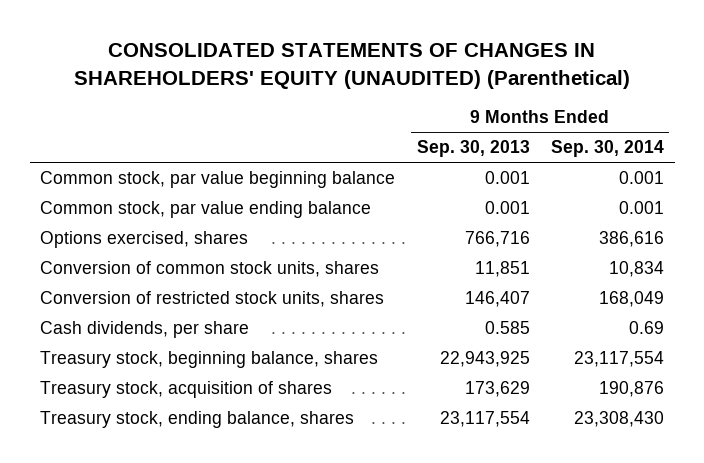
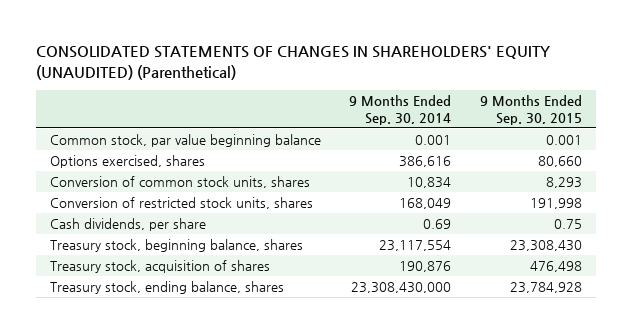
[416,140,530,158] Sep. 30, 2013 -> none
none -> [479,95,582,125] 9 Months Ended Sep. 30, 2015
[40,201,372,219] Common stock, par value ending balance -> none
[574,411,665,428] 23,308,430 -> [351,282,452,294] 23,308,430,000

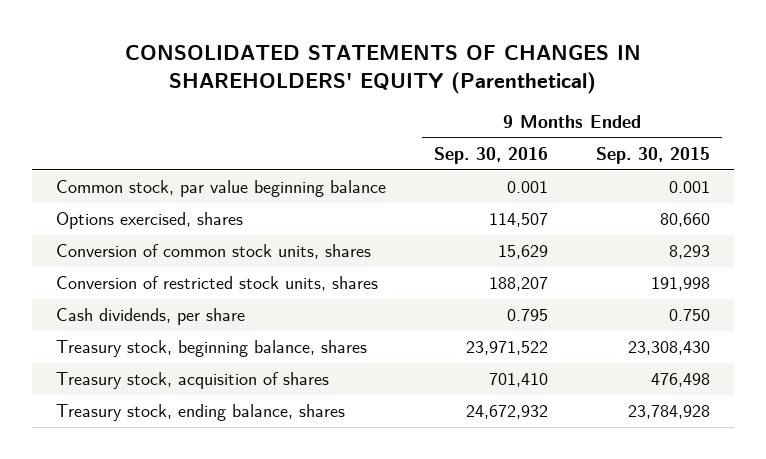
[35,46,550,80] CONSOLIDATED STATEMENTS OF CHANGES IN SHAREHOLDERS' EQUITY (UNAUDITED) (Parenthetical) -> [124,45,641,95] CONSOLIDATED STATEMENTS OF CHANGES IN SHAREHOLDERS' EQUITY (Parenthetical)
[349,95,452,125] 9 Months Ended Sep. 30, 2014 -> none
none -> [433,147,548,165] Sep. 30, 2016
[553,219,582,230] 0.75 -> [668,309,710,322] 0.750

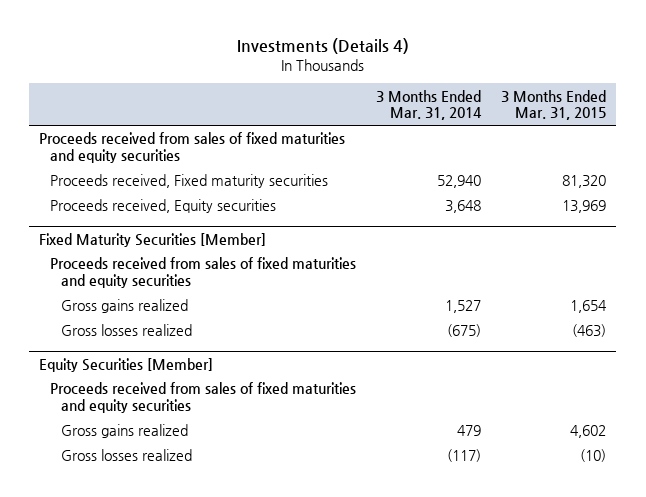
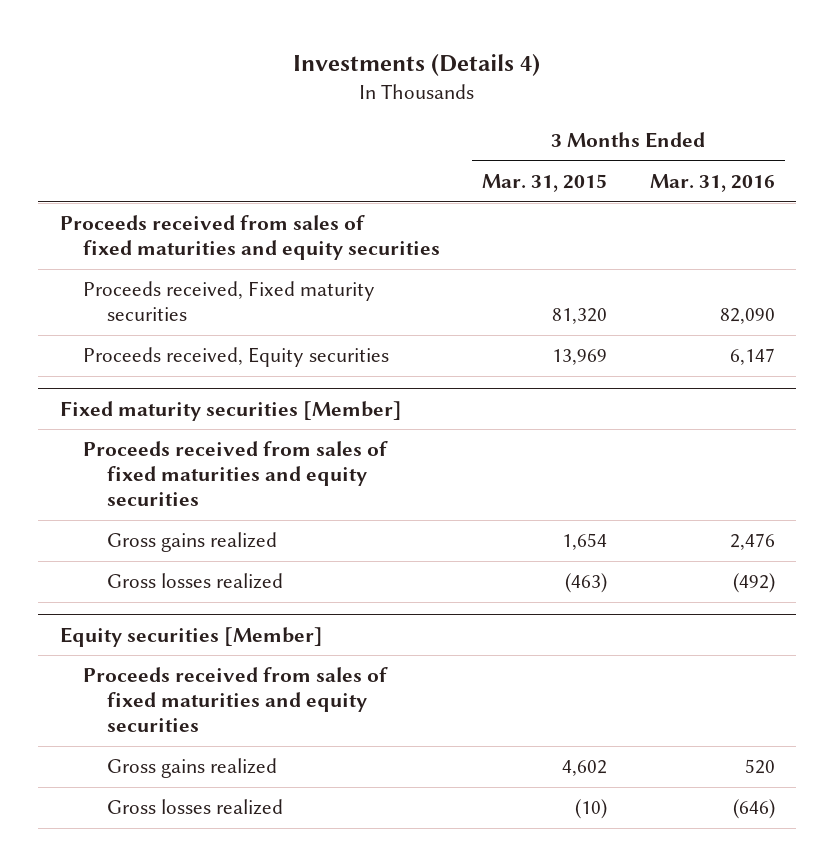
[376,89,483,121] 3 Months Ended Mar. 31, 2014 -> none
none -> [649,174,775,193] Mar. 31, 2016
[39,232,267,247] Fixed Maturity Securities [Member] -> [59,400,402,421] Fixed maturity securities [Member]
[39,357,214,372] Equity Securities [Member] -> [59,626,323,647] Equity securities [Member]

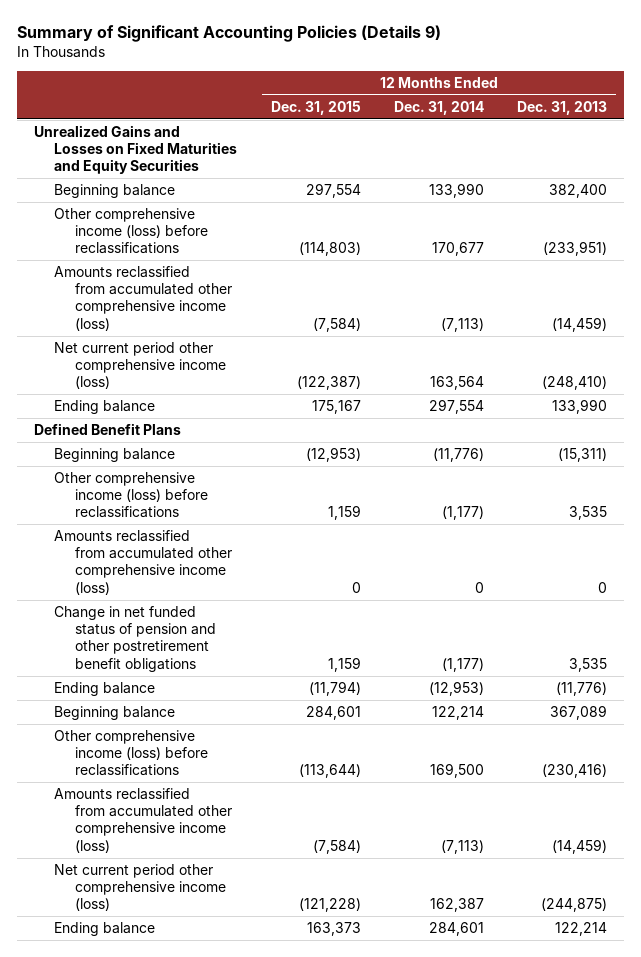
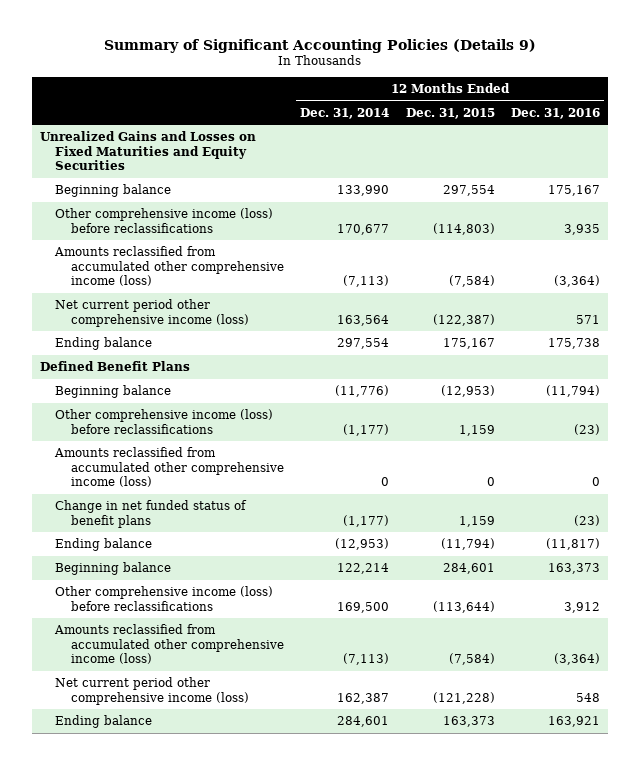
[517,100,608,115] Dec. 31, 2013 -> none
none -> [511,107,601,119] Dec. 31, 2016
[54,606,216,672] Change in net funded status of pension and other postretirement benefit obligations -> [55,500,248,528] Change in net funded status of benefit plans

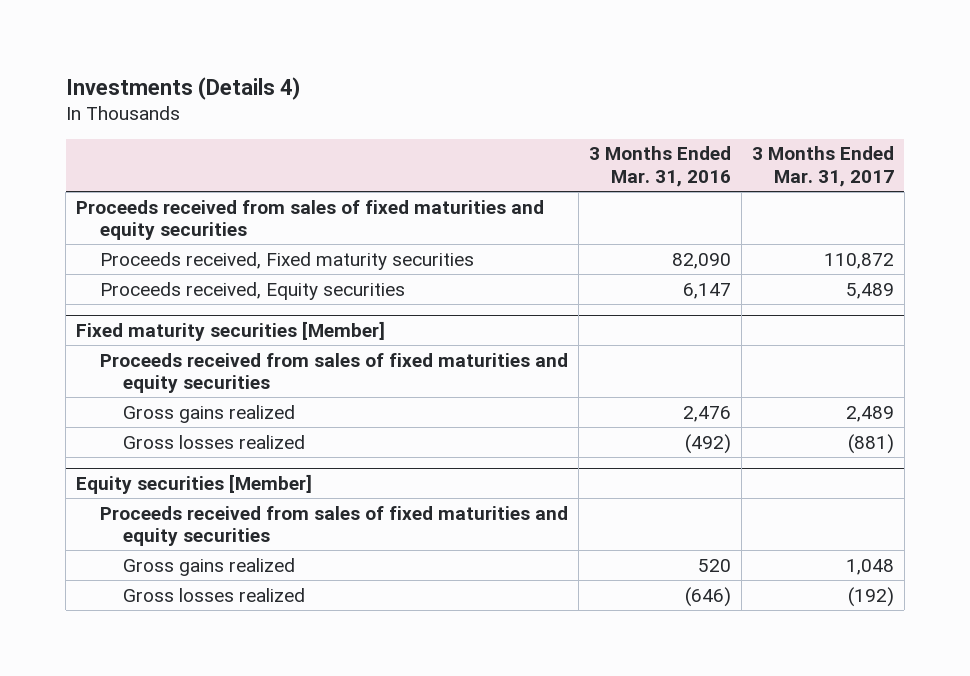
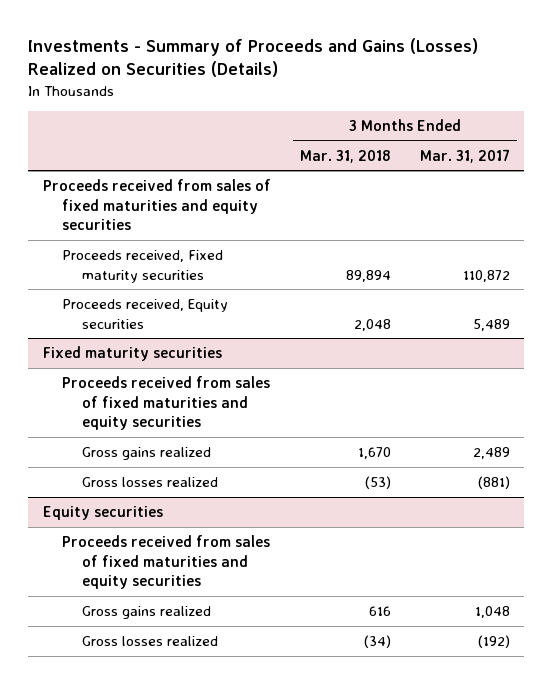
[65,76,300,100] Investments (Details 4) -> [28,37,479,78] Investments - Summary of Proceeds and Gains (Losses) Realized on Securities (Details)
[588,146,731,187] 3 Months Ended Mar. 31, 2016 -> none
none -> [299,149,391,163] Mar. 31, 2018
[76,320,386,341] Fixed maturity securities [Member] -> [42,346,222,362] Fixed maturity securities
[76,473,313,494] Equity securities [Member] -> [42,506,163,521] Equity securities

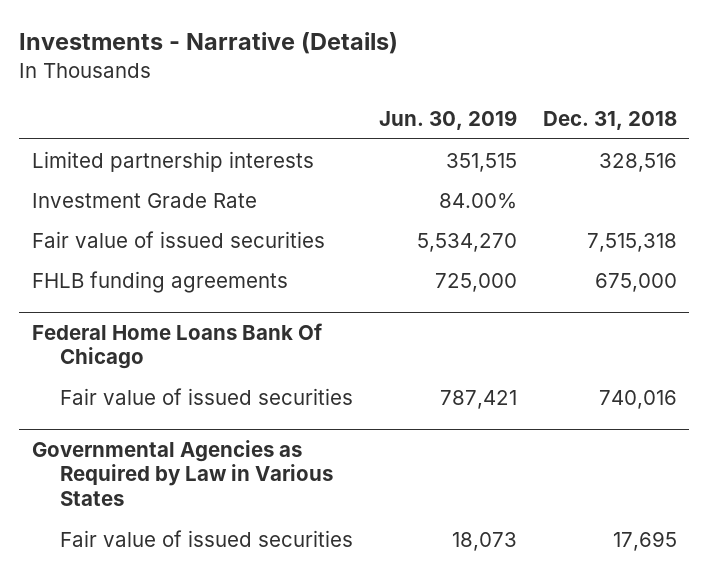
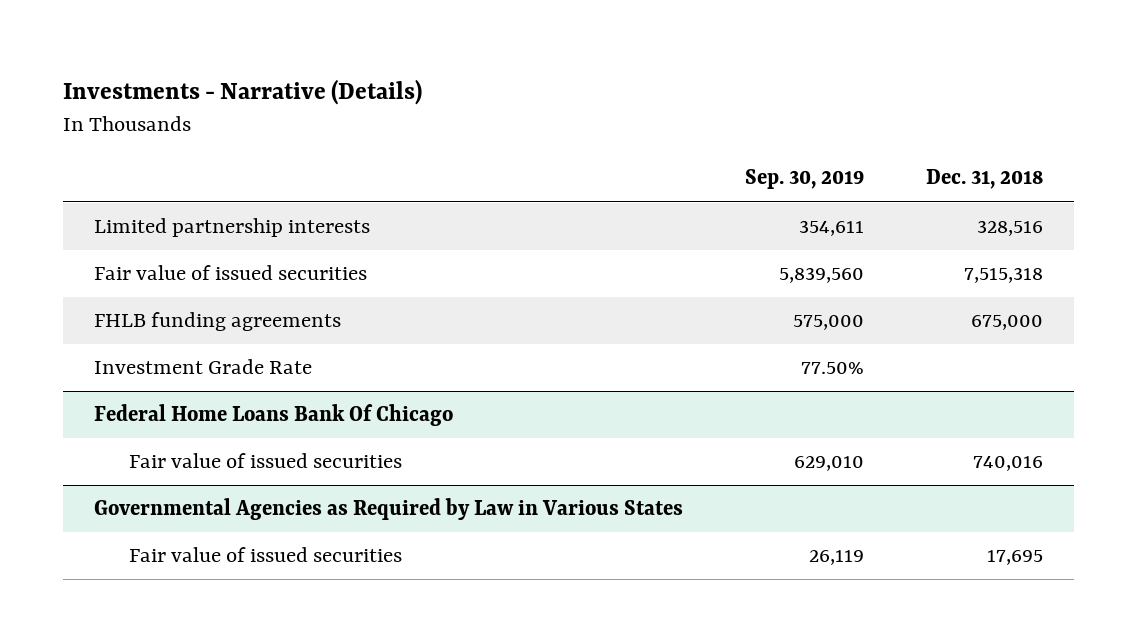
[378,110,517,131] Jun. 30, 2019 -> none
none -> [745,169,865,190] Sep. 30, 2019
[31,192,257,208] Investment Grade Rate -> [94,359,313,375] Investment Grade Rate

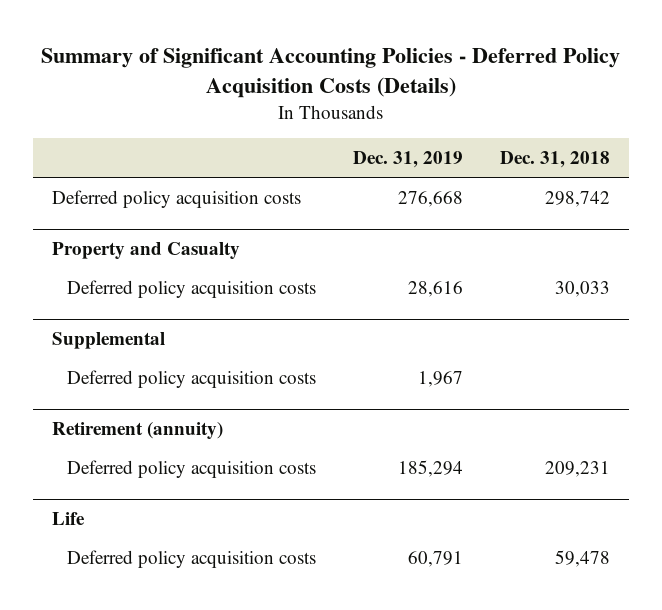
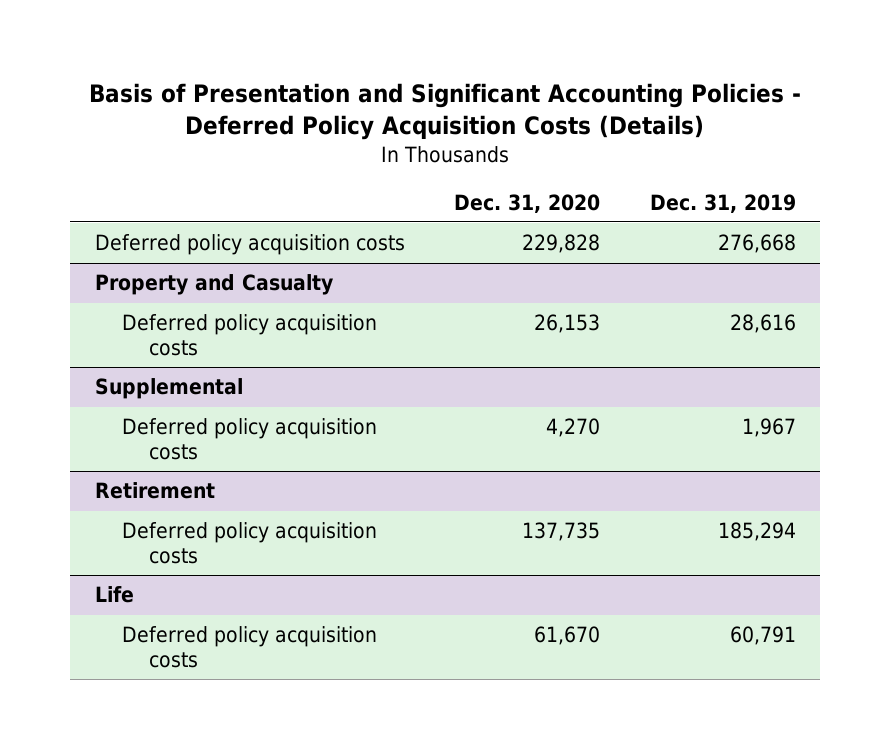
[40,48,620,98] Summary of Significant Accounting Policies - Deferred Policy Acquisition Costs (Details) -> [89,83,802,141] Basis of Presentation and Significant Accounting Policies - Deferred Policy Acquisition Costs (Details)
[500,151,611,169] Dec. 31, 2018 -> none
none -> [454,193,601,213] Dec. 31, 2020
[51,422,223,440] Retirement (annuity) -> [95,482,216,500] Retirement

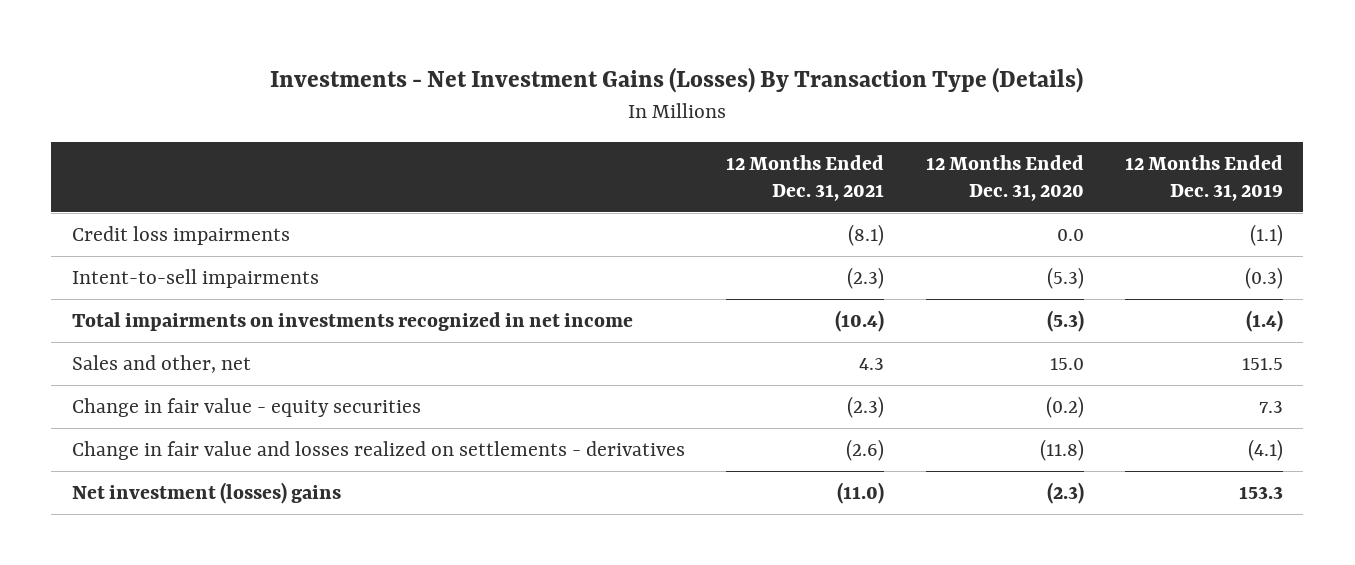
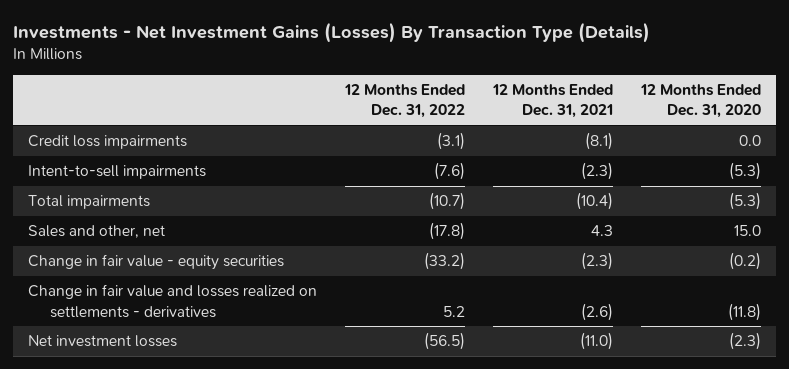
[1124,154,1283,201] 12 Months Ended Dec. 31, 2019 -> none
none -> [343,84,465,119] 12 Months Ended Dec. 31, 2022
[72,312,634,332] Total impairments on investments recognized in net income -> [27,195,150,210] Total impairments
[72,482,342,505] Net investment (losses) gains -> [27,335,177,348] Net investment losses

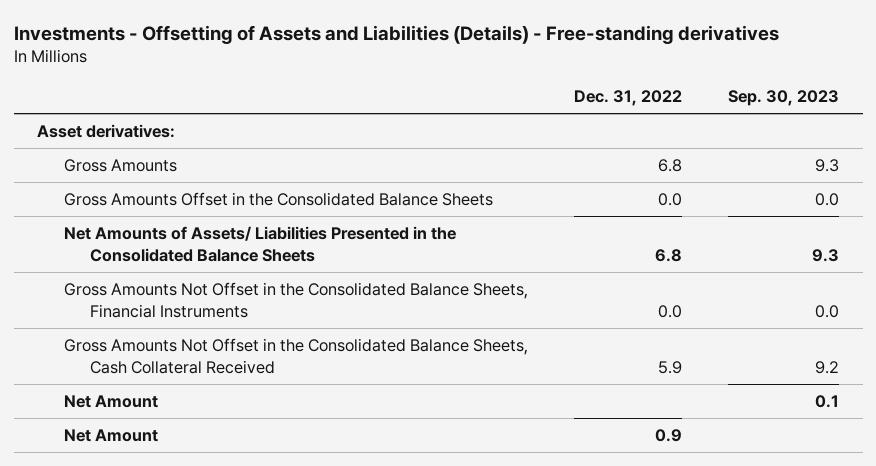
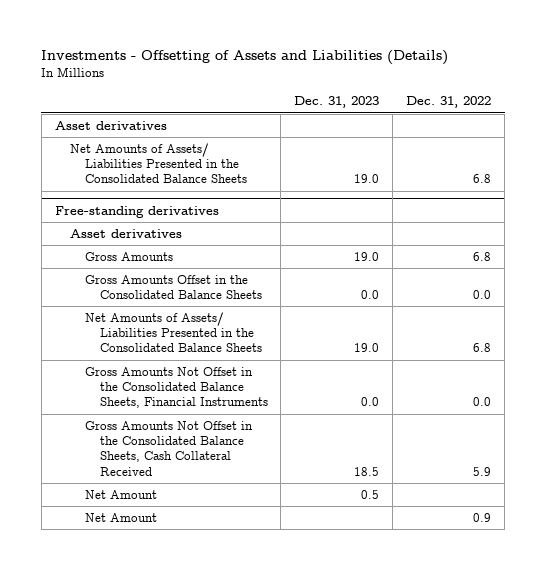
[13,24,779,44] Investments - Offsetting of Assets and Liabilities (Details) - Free-standing derivatives -> [41,50,449,66] Investments - Offsetting of Assets and Liabilities (Details)
[728,89,840,106] Sep. 30, 2023 -> none
none -> [294,96,380,109] Dec. 31, 2023
[37,124,176,139] Asset derivatives: -> [54,120,167,130] Asset derivatives
none -> [69,142,247,184] Net Amounts of Assets/ Liabilities Presented in the Consolidated Balance Sheets
none -> [54,205,219,218] Free-standing derivatives
none -> [69,228,182,238] Asset derivatives

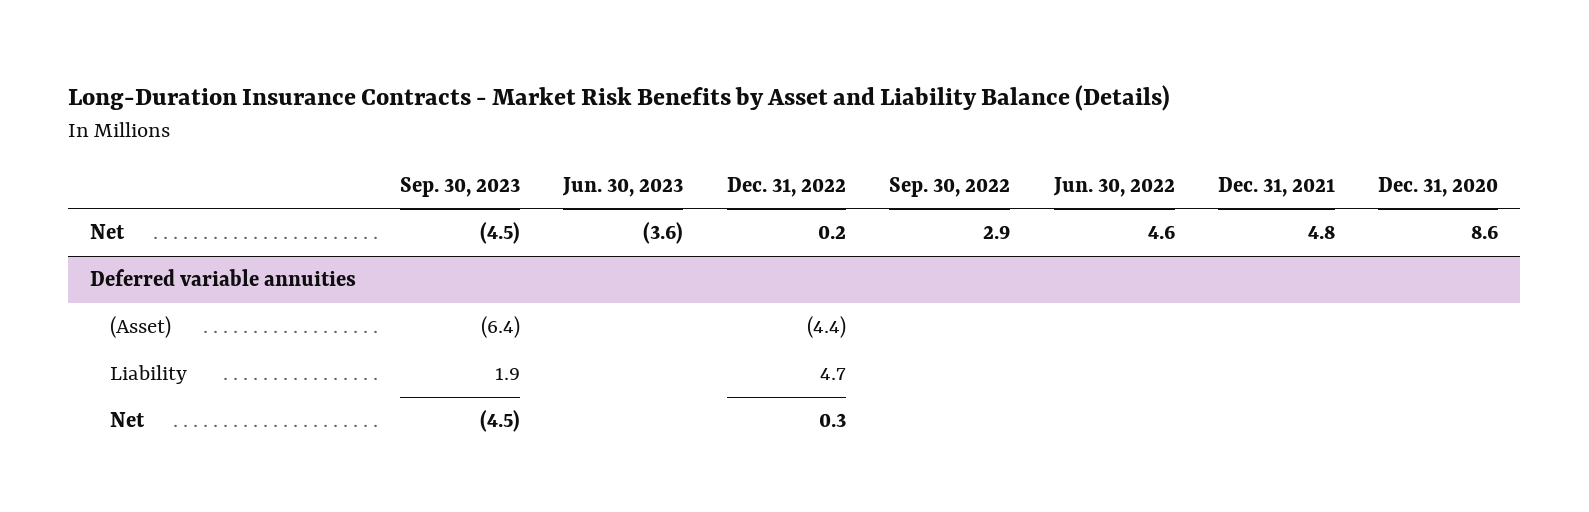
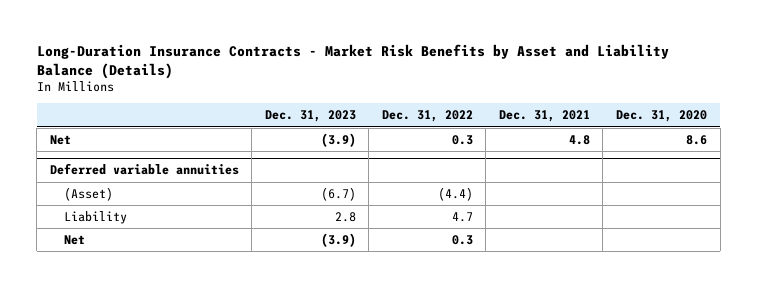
[399,176,520,197] Sep. 30, 2023 -> none
[562,176,684,197] Jun. 30, 2023 -> none
[889,176,1011,197] Sep. 30, 2022 -> none
[1052,176,1175,197] Jun. 30, 2022 -> none
none -> [264,110,356,123] Dec. 31, 2023
[817,225,846,240] 0.2 -> [451,134,473,145] 0.3

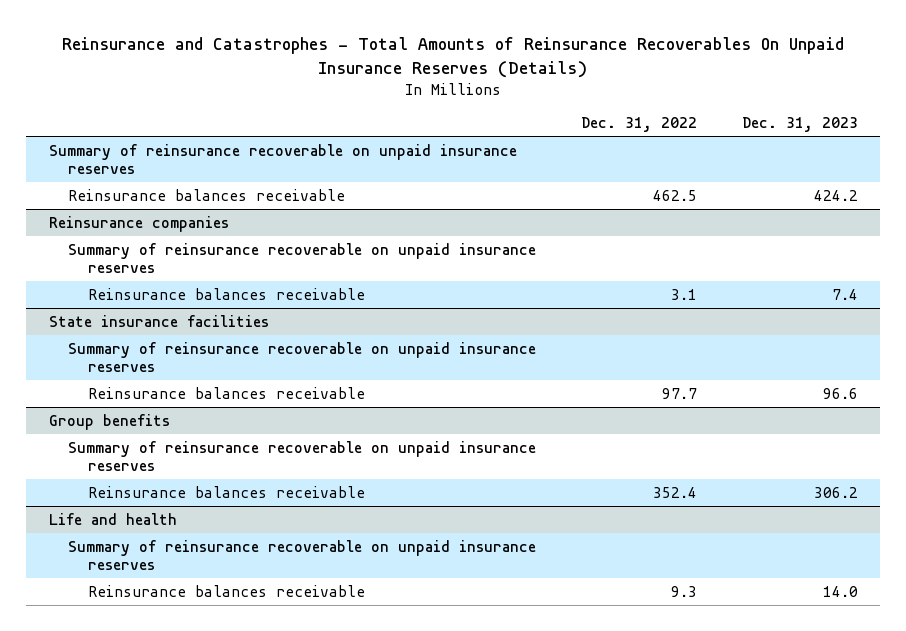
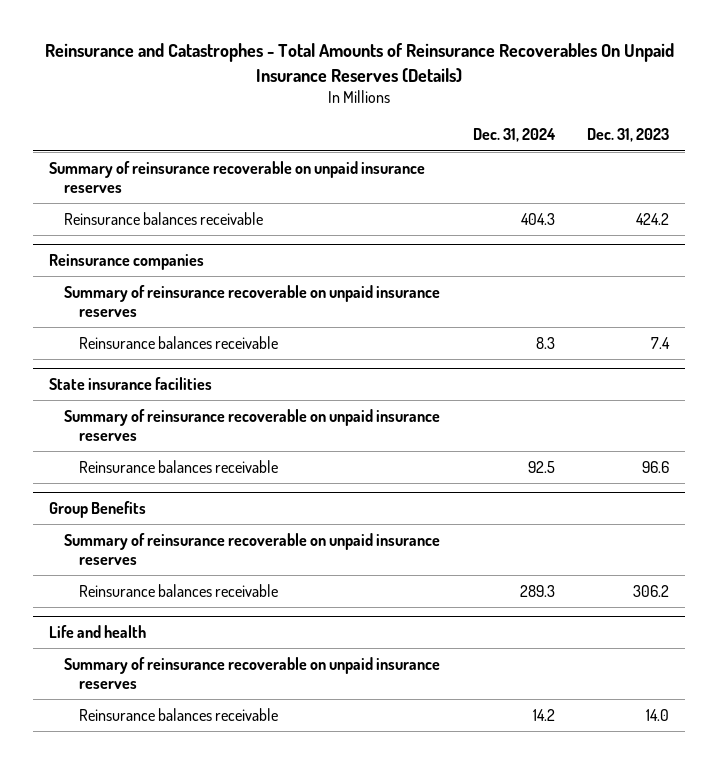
[580,117,697,133] Dec. 31, 2022 -> none
none -> [472,128,556,143] Dec. 31, 2024
[48,413,170,430] Group benefits -> [48,501,146,519] Group Benefits

